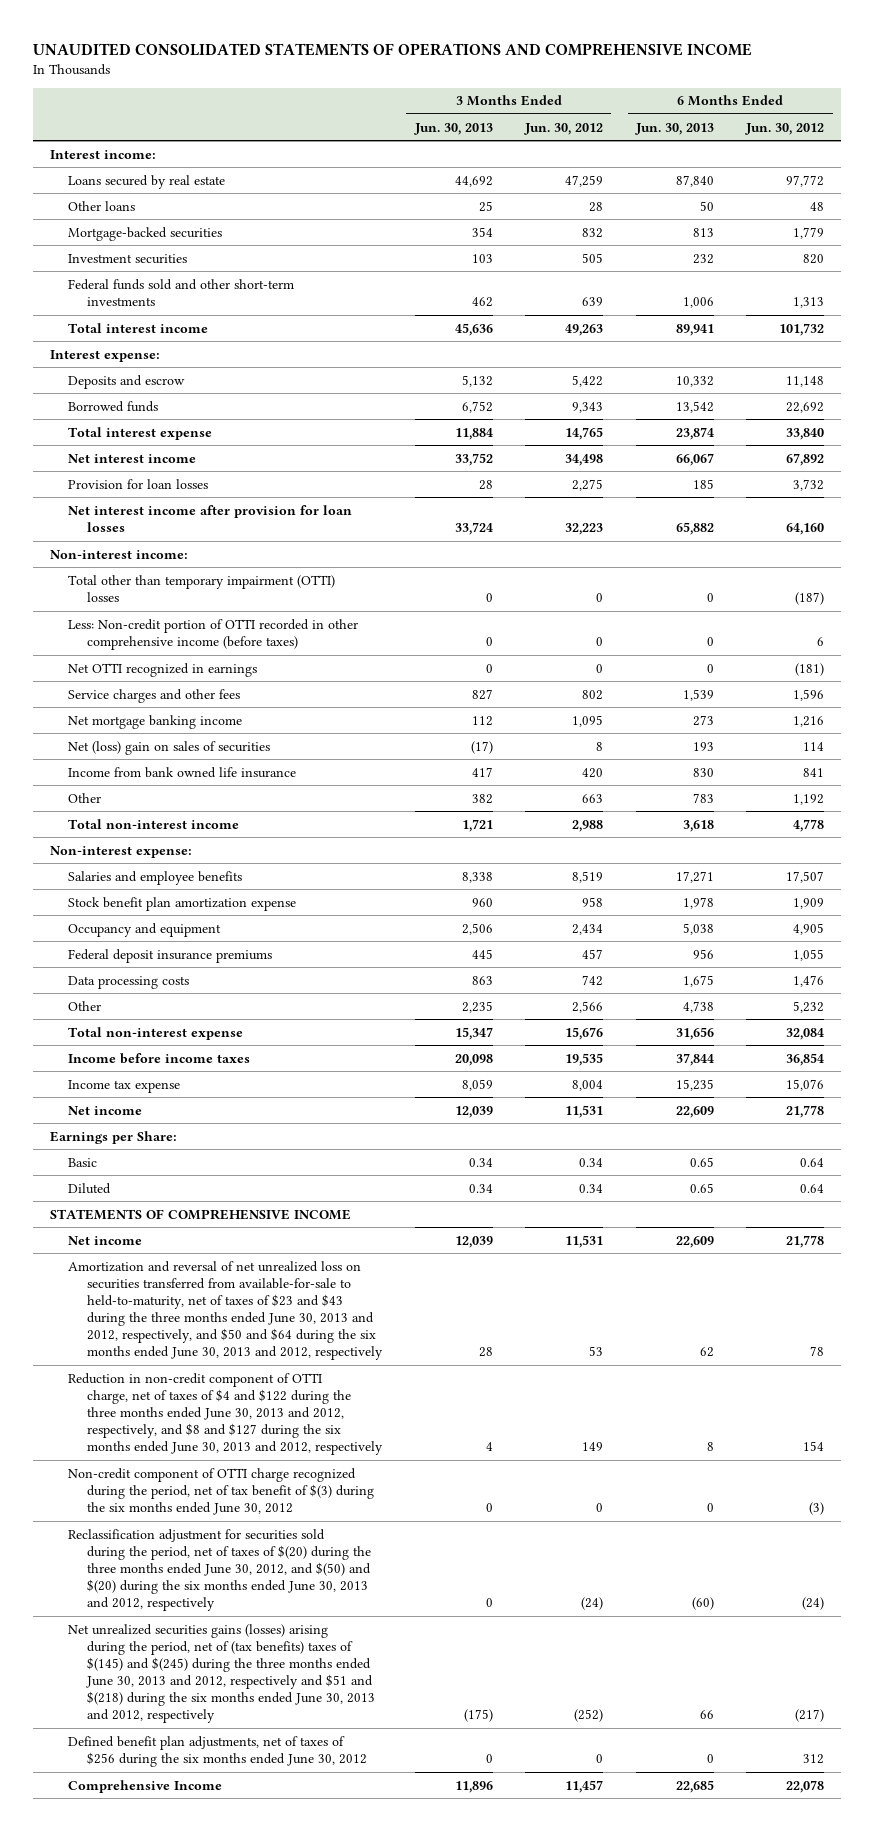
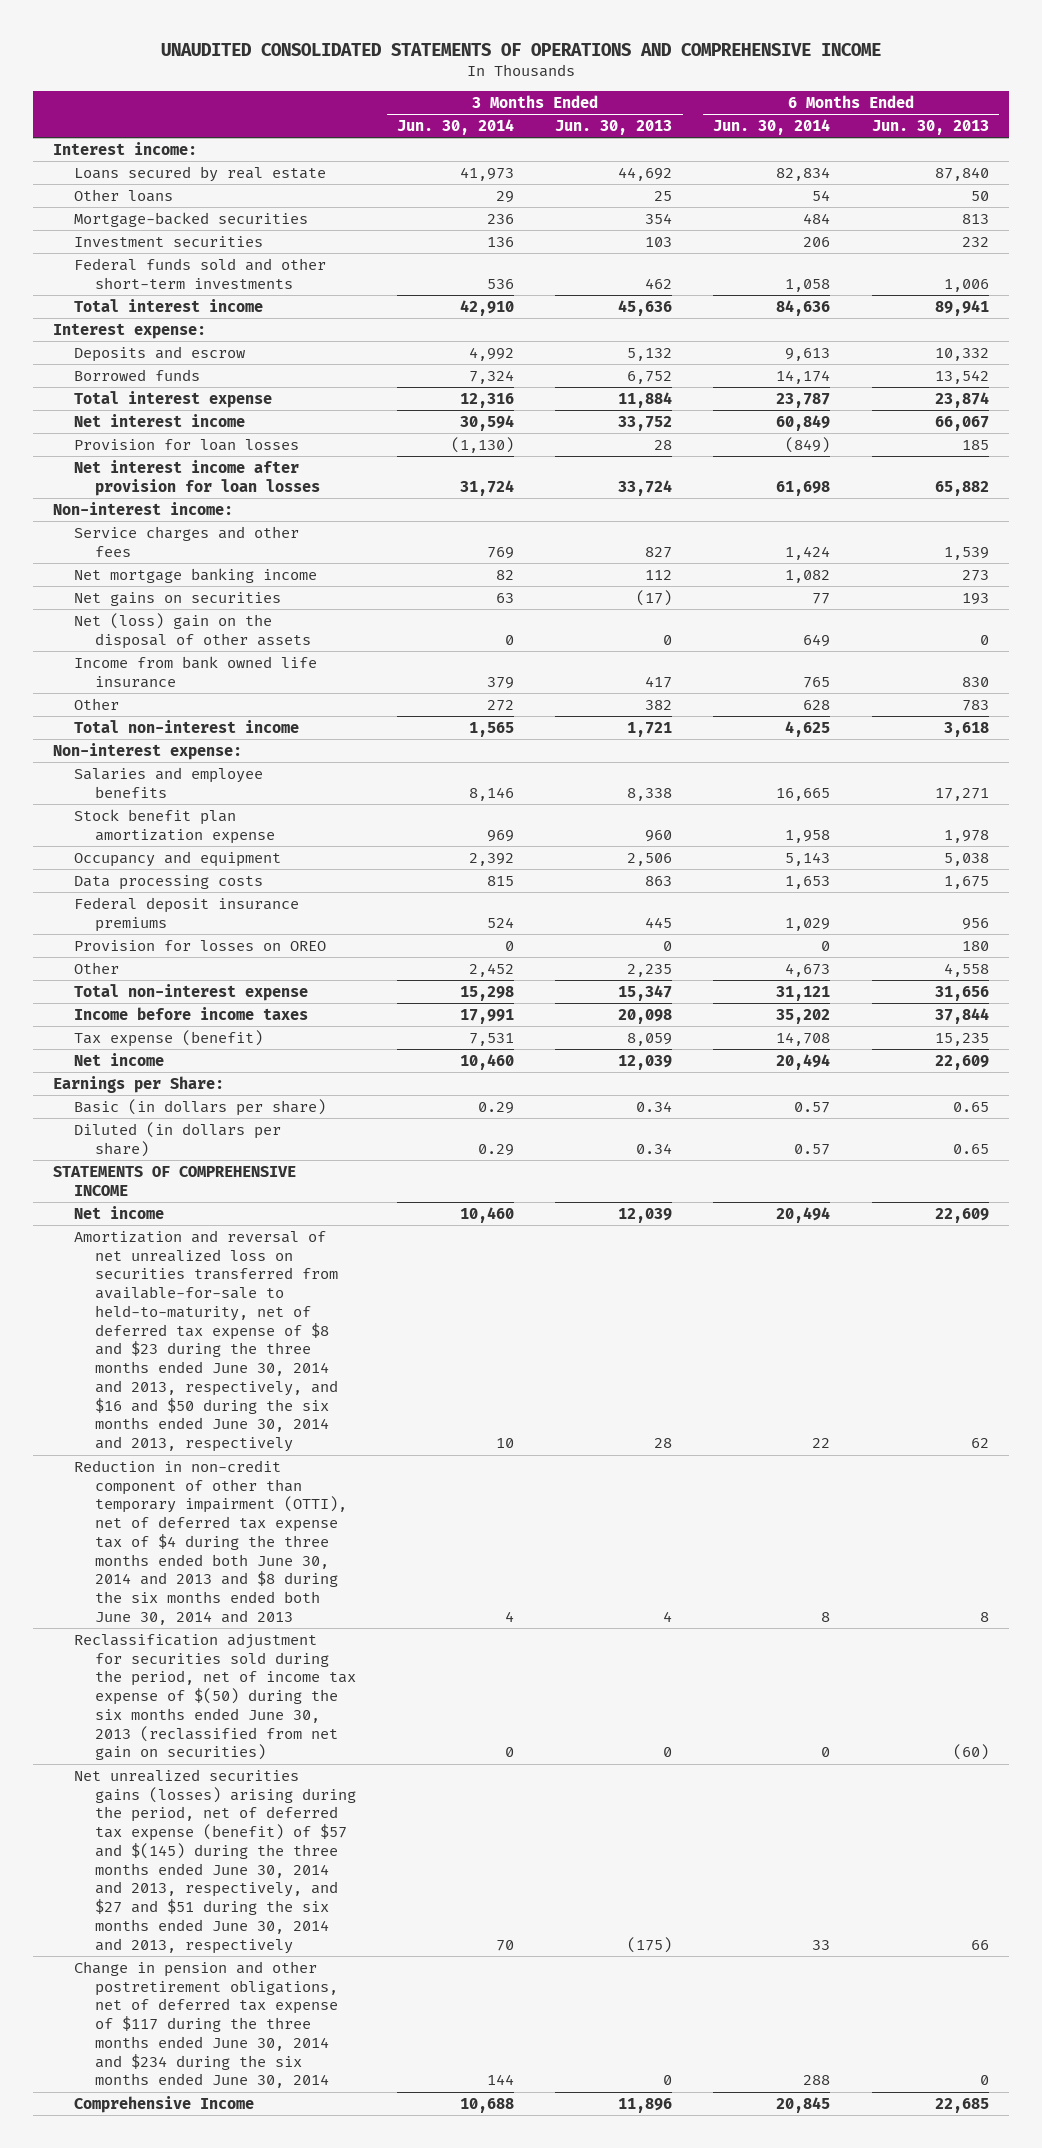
[524,122,604,135] Jun. 30, 2012 -> none
[745,122,825,135] Jun. 30, 2012 -> none
none -> [397,118,515,135] Jun. 30, 2014
none -> [713,118,831,135] Jun. 30, 2014
[68,574,336,602] Total other than temporary impairment (OTTI) losses -> none
[68,618,359,650] Less: Non-credit portion of OTTI recorded in other comprehensive income (before taxes) -> none
[68,662,258,677] Net OTTI recognized in earnings -> none
[68,740,271,755] Net (loss) gain on sales of securities -> [74,591,282,606] Net gains on securities
none -> [74,612,312,649] Net (loss) gain on the disposal of other assets
[68,948,273,963] Federal deposit insurance premiums -> [74,896,300,932] Federal deposit insurance premiums
none -> [74,939,327,951] Provision for losses on OREO
[682,1000,714,1013] 4,738 -> [943,962,989,977] 4,558
[68,1079,181,1093] Income tax expense -> [74,1029,264,1047] Tax expense (benefit)
[68,1157,98,1167] Basic -> [74,1098,327,1116] Basic (in dollars per share)
[68,1182,112,1194] Diluted -> [74,1121,282,1157] Diluted (in dollars per share)
[68,1467,374,1516] Non-credit component of OTTI charge recognized during the period, net of tax benefit of $(3) during the six months ended June 30, 2012 -> none
[68,1260,383,1361] Amortization and reversal of net unrealized loss on securities transferred from available-for-sale to held-to-maturity, net of taxes of $23 and $43 during the three months ended June 30, 2013 and 2012, respectively, and $50 and $64 during the six months ended June 30, 2013 and 2012, respectively -> [74,1229,339,1453] Amortization and reversal of net unrealized loss on securities transferred from available-for-sale to held-to-maturity, net of deferred tax expense of $8 and $23 during the three months ended June 30, 2014 and 2013, respectively, and $16 and $50 during the six months ended June 30, 2014 and 2013, respectively
[68,1372,383,1456] Reduction in non-credit component of OTTI charge, net of taxes of $4 and $122 during the three months ended June 30, 2013 and 2012, respectively, and $8 and $127 during the six months ended June 30, 2013 and 2012, respectively -> [74,1459,348,1625] Reduction in non-credit component of other than temporary impairment (OTTI), net of deferred tax expense tax of $4 during the three months ended both June 30, 2014 and 2013 and $8 during the six months ended both June 30, 2014 and 2013
[68,1528,371,1612] Reclassification adjustment for securities sold during the period, net of taxes of $(20) during the three months ended June 30, 2012, and $(50) and $(20) during the six months ended June 30, 2013 and 2012, respectively -> [74,1632,357,1761] Reclassification adjustment for securities sold during the period, net of income tax expense of $(50) during the six months ended June 30, 2013 (reclassified from net gain on securities)
[68,1623,375,1724] Net unrealized securities gains (losses) arising during the period, net of (tax benefits) taxes of $(145) and $(245) during the three months ended June 30, 2013 and 2012, respectively and $51 and $(218) during the six months ended June 30, 2013 and 2012, respectively -> [74,1768,357,1954] Net unrealized securities gains (losses) arising during the period, net of deferred tax expense (benefit) of $57 and $(145) during the three months ended June 30, 2014 and 2013, respectively, and $27 and $51 during the six months ended June 30, 2014 and 2013, respectively
[68,1735,367,1767] Defined benefit plan adjustments, net of taxes of $256 during the six months ended June 30, 2012 -> [74,1960,339,2089] Change in pension and other postretirement obligations, net of deferred tax expense of $117 during the three months ended June 30, 2014 and $234 during the six months ended June 30, 2014

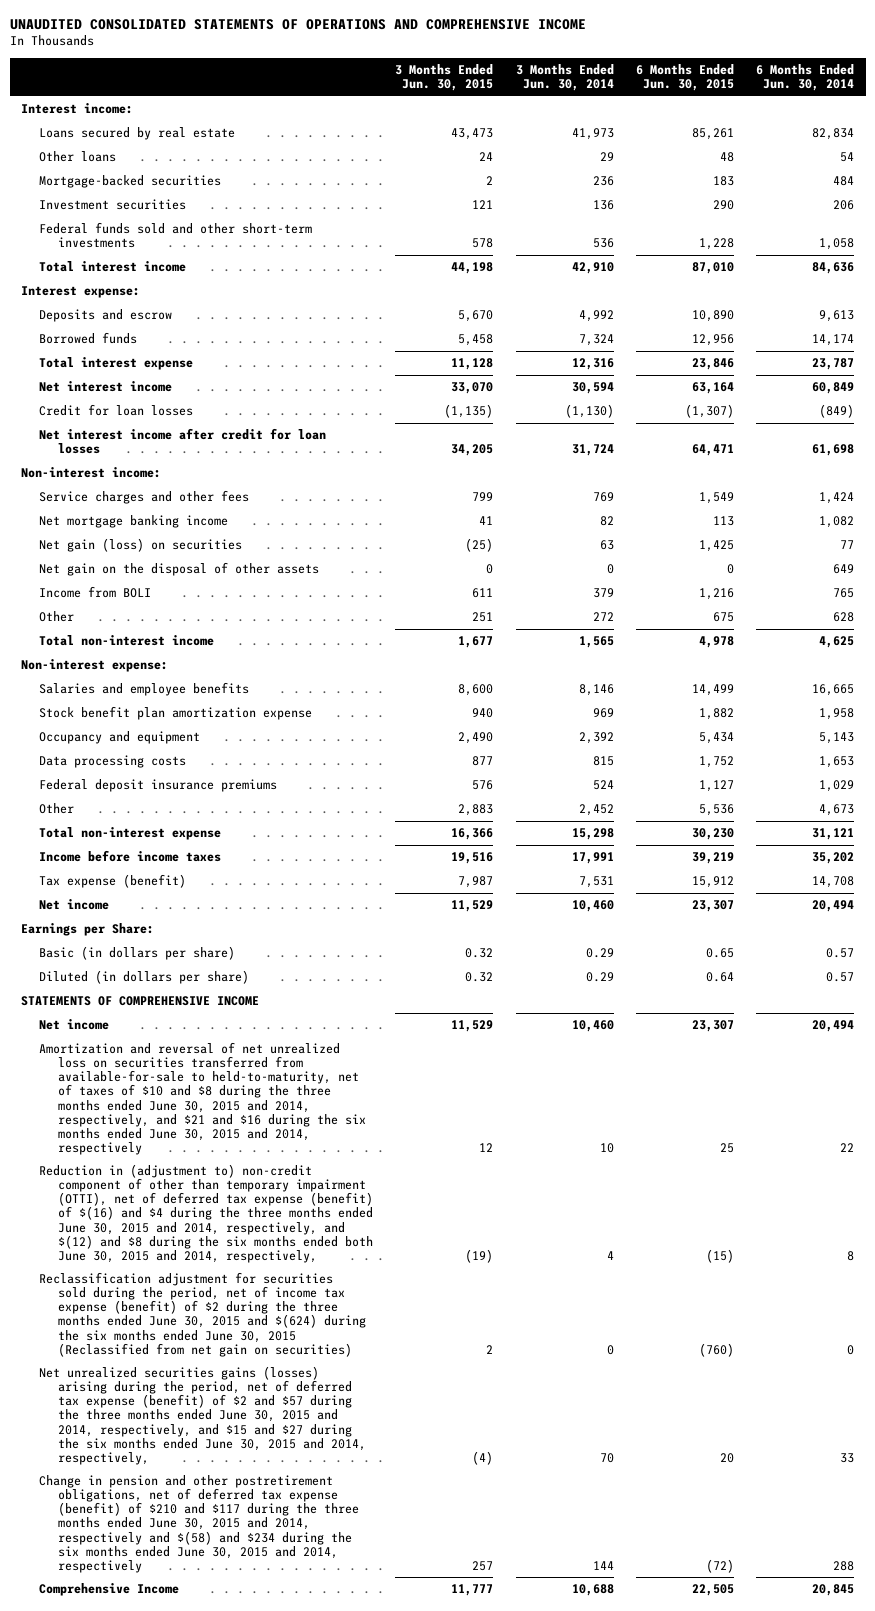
[555,119,673,135] Jun. 30, 2013 -> none
[871,119,989,135] Jun. 30, 2013 -> none
none -> [395,63,494,92] 3 Months Ended Jun. 30, 2015
none -> [635,63,734,92] 6 Months Ended Jun. 30, 2015
[74,438,300,451] Provision for loan losses -> [39,404,194,417] Credit for loan losses
[74,459,321,496] Net interest income after provision for loan losses -> [39,428,327,455] Net interest income after credit for loan losses
[74,591,282,606] Net gains on securities -> [39,538,243,553] Net gain (loss) on securities
[74,612,312,649] Net (loss) gain on the disposal of other assets -> [39,562,320,577] Net gain on the disposal of other assets
[74,655,318,688] Income from bank owned life insurance -> [39,586,152,599] Income from BOLI
[74,939,327,951] Provision for losses on OREO -> none
[74,1229,339,1453] Amortization and reversal of net unrealized loss on securities transferred from available-for-sale to held-to-maturity, net of deferred tax expense of $8 and $23 during the three months ended June 30, 2014 and 2013, respectively, and $16 and $50 during the six months ended June 30, 2014 and 2013, respectively -> [39,1042,366,1155] Amortization and reversal of net unrealized loss on securities transferred from available-for-sale to held-to-maturity, net of taxes of $10 and $8 during the three months ended June 30, 2015 and 2014, respectively, and $21 and $16 during the six months ended June 30, 2015 and 2014, respectively
[74,1459,348,1625] Reduction in non-credit component of other than temporary impairment (OTTI), net of deferred tax expense tax of $4 during the three months ended both June 30, 2014 and 2013 and $8 during the six months ended both June 30, 2014 and 2013 -> [39,1164,373,1263] Reduction in (adjustment to) non-credit component of other than temporary impairment (OTTI), net of deferred tax expense (benefit) of $(16) and $4 during the three months ended June 30, 2015 and 2014, respectively, and $(12) and $8 during the six months ended both June 30, 2015 and 2014, respectively,
[74,1632,357,1761] Reclassification adjustment for securities sold during the period, net of income tax expense of $(50) during the six months ended June 30, 2013 (reclassified from net gain on securities) -> [39,1272,366,1357] Reclassification adjustment for securities sold during the period, net of income tax expense (benefit) of $2 during the three months ended June 30, 2015 and $(624) during the six months ended June 30, 2015 (Reclassified from net gain on securities)
[74,1768,357,1954] Net unrealized securities gains (losses) arising during the period, net of deferred tax expense (benefit) of $57 and $(145) during the three months ended June 30, 2014 and 2013, respectively, and $27 and $51 during the six months ended June 30, 2014 and 2013, respectively -> [39,1366,366,1465] Net unrealized securities gains (losses) arising during the period, net of deferred tax expense (benefit) of $2 and $57 during the three months ended June 30, 2015 and 2014, respectively, and $15 and $27 during the six months ended June 30, 2015 and 2014, respectively,
[74,1960,339,2089] Change in pension and other postretirement obligations, net of deferred tax expense of $117 during the three months ended June 30, 2014 and $234 during the six months ended June 30, 2014 -> [39,1475,359,1573] Change in pension and other postretirement obligations, net of deferred tax expense (benefit) of $210 and $117 during the three months ended June 30, 2015 and 2014, respectively and $(58) and $234 during the six months ended June 30, 2015 and 2014, respectively

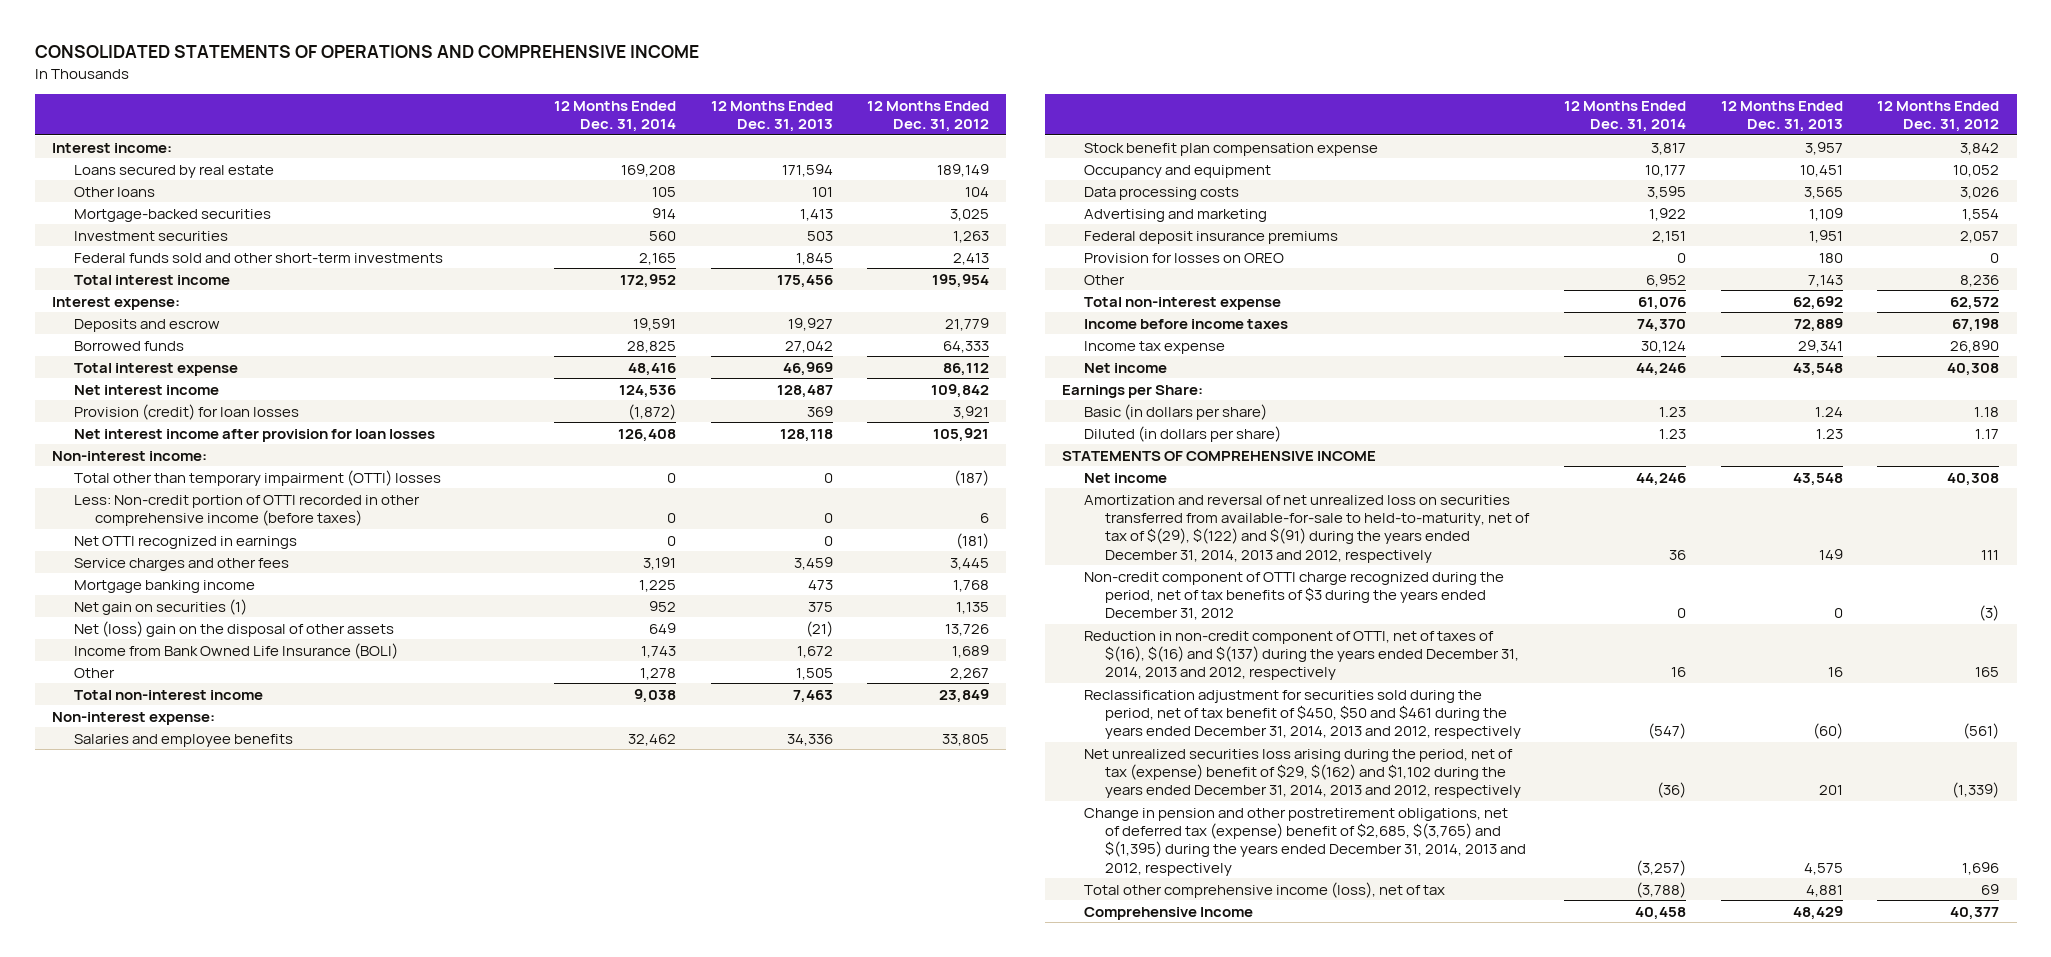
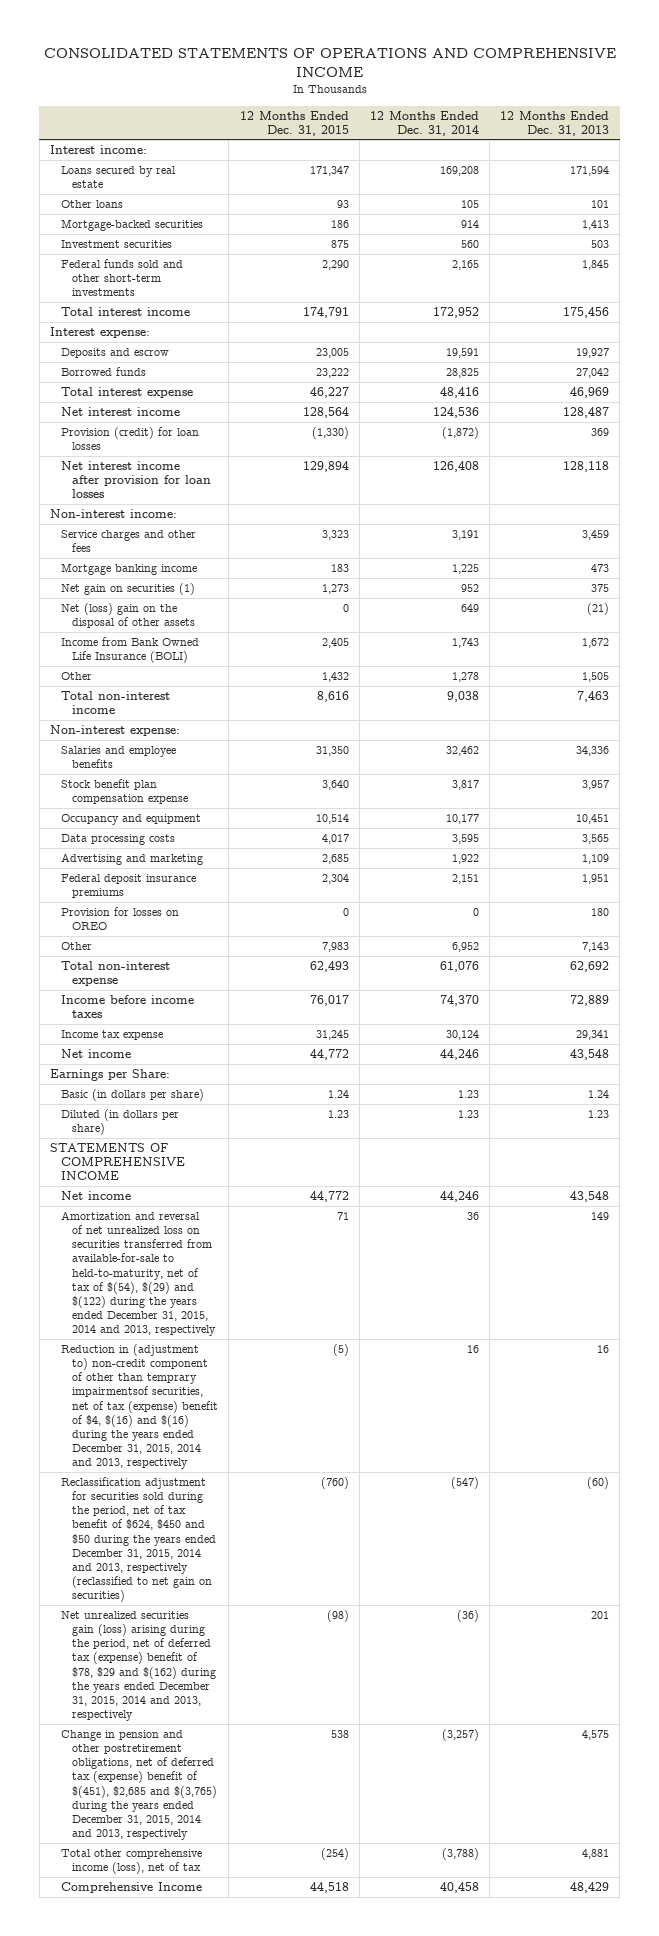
[867,100,990,132] 12 Months Ended Dec. 31, 2012 -> none
none -> [239,110,349,136] 12 Months Ended Dec. 31, 2015
[73,469,441,486] Total other than temporary impairment (OTTI) losses -> none
[73,494,420,527] Less: Non-credit portion of OTTI recorded in other comprehensive income (before taxes) -> none
[73,535,297,549] Net OTTI recognized in earnings -> none
[1083,571,1504,621] Non-credit component of OTTI charge recognized during the period, net of tax benefits of $3 during the years ended December 31, 2012 -> none
[1083,494,1531,563] Amortization and reversal of net unrealized loss on securities transferred from available-for-sale to held-to-maturity, net of tax of $(29), $(122) and $(91) during the years ended December 31, 2014, 2013 and 2012, respectively -> [61,1211,217,1336] Amortization and reversal of net unrealized loss on securities transferred from available-for-sale to held-to-maturity, net of tax of $(54), $(29) and $(122) during the years ended December 31, 2015, 2014 and 2013, respectively
[1083,630,1520,681] Reduction in non-credit component of OTTI, net of taxes of $(16), $(16) and $(137) during the years ended December 31, 2014, 2013 and 2012, respectively -> [61,1344,219,1469] Reduction in (adjustment to) non-credit component of other than temprary impairmentsof securities, net of tax (expense) benefit of $4, $(16) and $(16) during the years ended December 31, 2015, 2014 and 2013, respectively
[1083,689,1522,740] Reclassification adjustment for securities sold during the period, net of tax benefit of $450, $50 and $461 during the years ended December 31, 2014, 2013 and 2012, respectively -> [61,1477,217,1602] Reclassification adjustment for securities sold during the period, net of tax benefit of $624, $450 and $50 during the years ended December 31, 2015, 2014 and 2013, respectively (reclassified to net gain on securities)
[1083,748,1522,799] Net unrealized securities loss arising during the period, net of tax (expense) benefit of $29, $(162) and $1,102 during the years ended December 31, 2014, 2013 and 2012, respectively -> [61,1611,217,1721] Net unrealized securities gain (loss) arising during the period, net of deferred tax (expense) benefit of $78, $29 and $(162) during the years ended December 31, 2015, 2014 and 2013, respectively
[1083,807,1527,876] Change in pension and other postretirement obligations, net of deferred tax (expense) benefit of $2,685, $(3,765) and $(1,395) during the years ended December 31, 2014, 2013 and 2012, respectively -> [61,1730,218,1840] Change in pension and other postretirement obligations, net of deferred tax (expense) benefit of $(451), $2,685 and $(3,765) during the years ended December 31, 2015, 2014 and 2013, respectively

